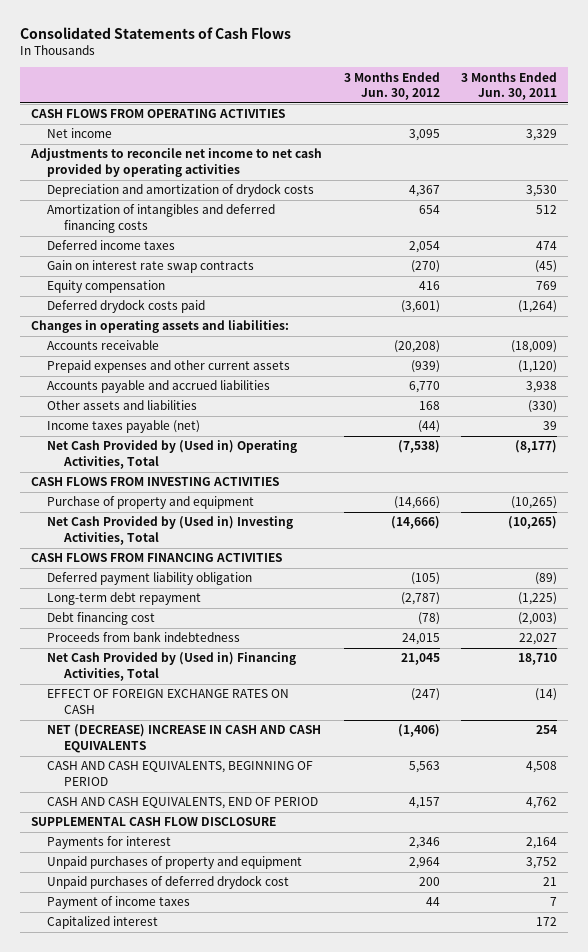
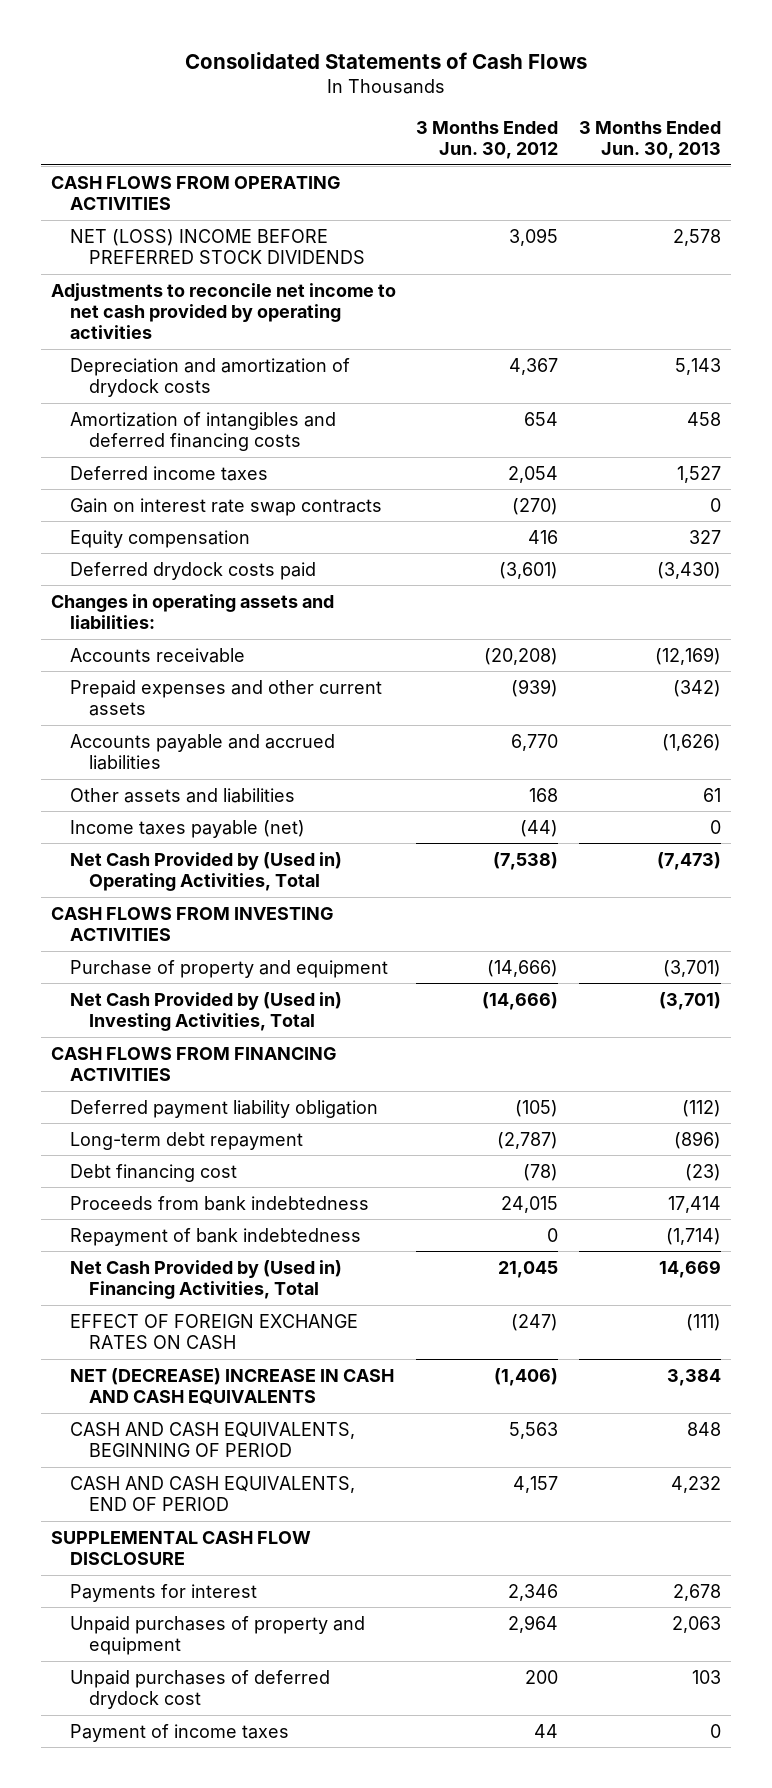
[461,71,558,101] 3 Months Ended Jun. 30, 2011 -> none
none -> [578,120,721,159] 3 Months Ended Jun. 30, 2013
[47,128,113,139] Net income -> [70,228,366,264] NET (LOSS) INCOME BEFORE PREFERRED STOCK DIVIDENDS
none -> [70,1227,362,1246] Repayment of bank indebtedness
[47,916,159,930] Capitalized interest -> none

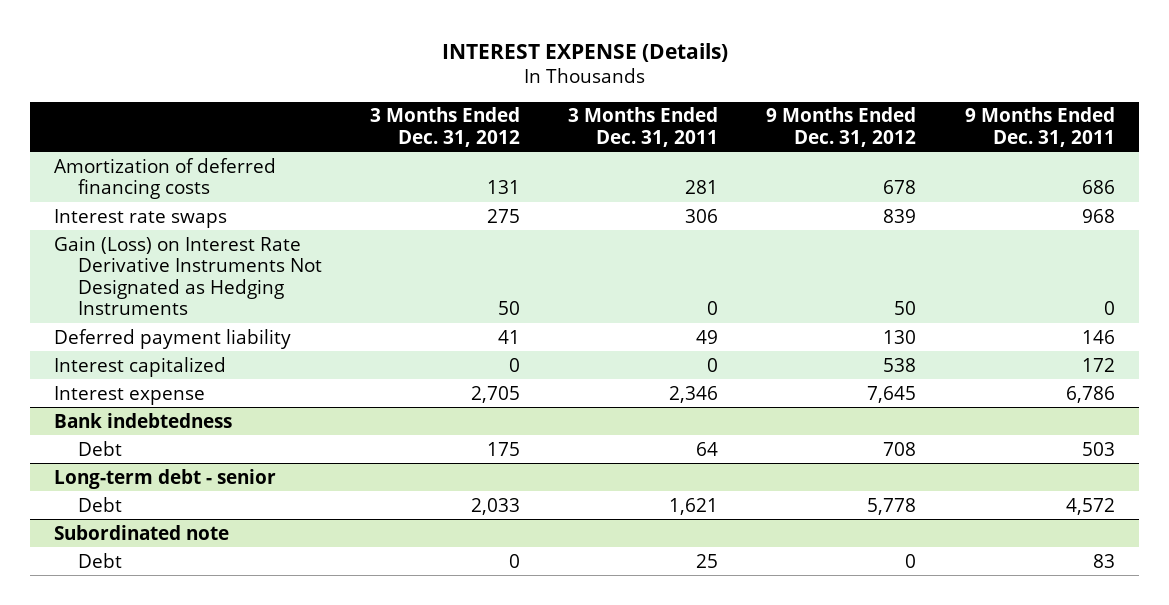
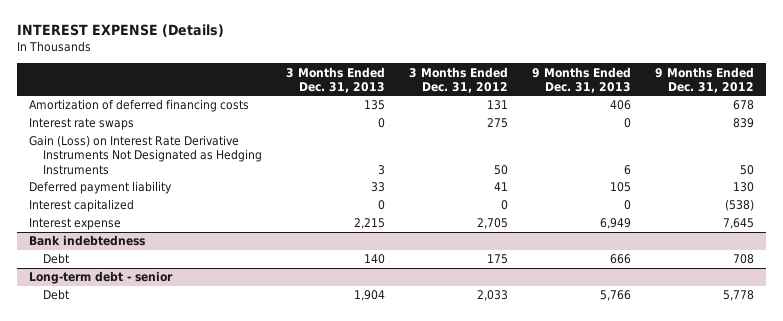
[568,107,719,147] 3 Months Ended Dec. 31, 2011 -> none
[964,107,1115,147] 9 Months Ended Dec. 31, 2011 -> none
none -> [285,66,385,93] 3 Months Ended Dec. 31, 2013
none -> [532,66,632,93] 9 Months Ended Dec. 31, 2013
[883,357,917,372] 538 -> [725,199,755,212] (538)
[54,524,230,540] Subordinated note -> none
[77,552,122,568] Debt -> none

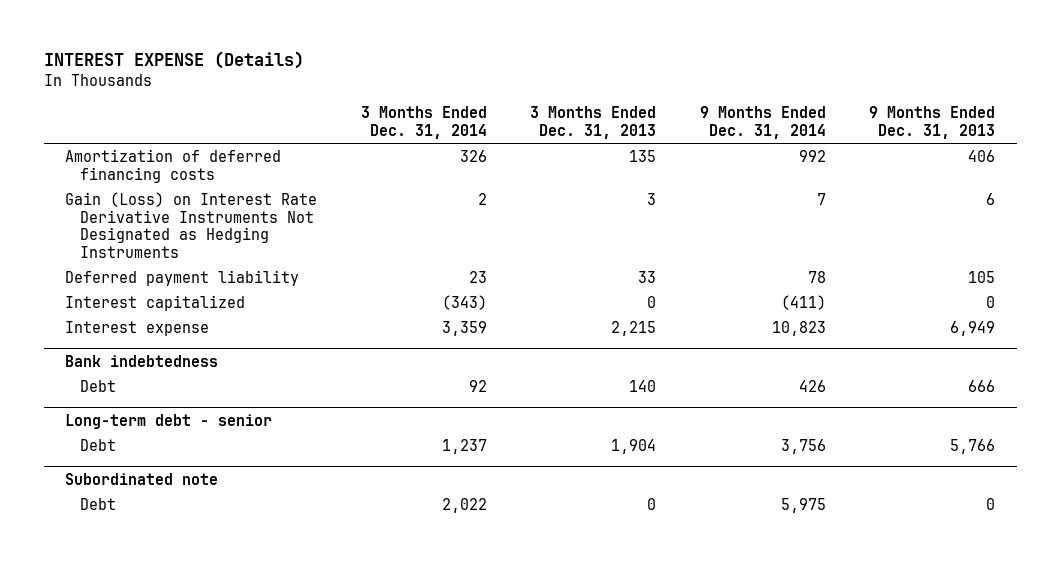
[409,66,509,93] 3 Months Ended Dec. 31, 2012 -> none
[655,66,755,93] 9 Months Ended Dec. 31, 2012 -> none
none -> [360,106,487,140] 3 Months Ended Dec. 31, 2014
none -> [699,106,826,140] 9 Months Ended Dec. 31, 2014
[28,118,134,131] Interest rate swaps -> none
none -> [65,472,219,485] Subordinated note
none -> [80,497,117,510] Debt

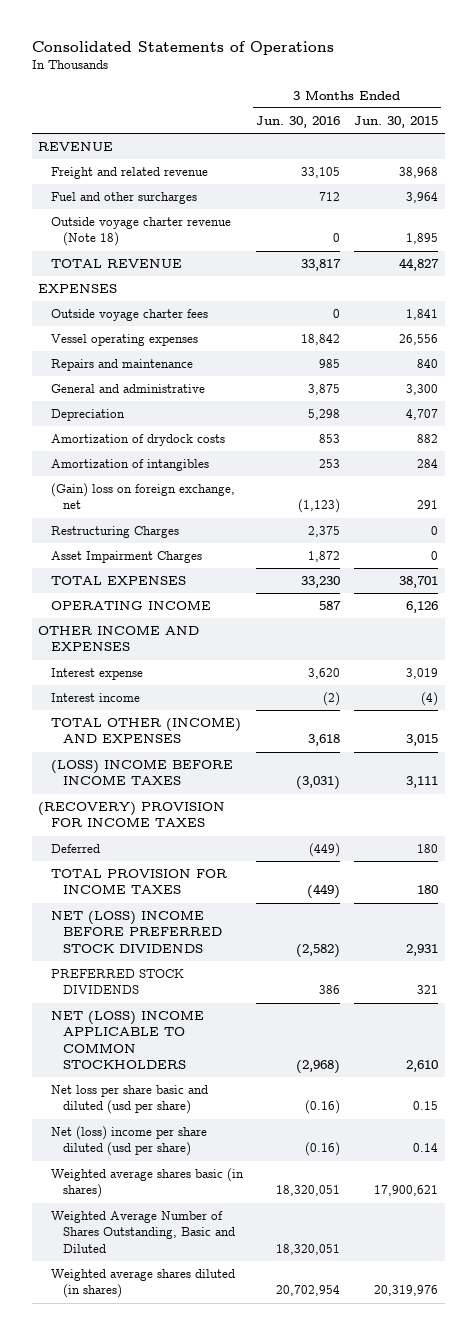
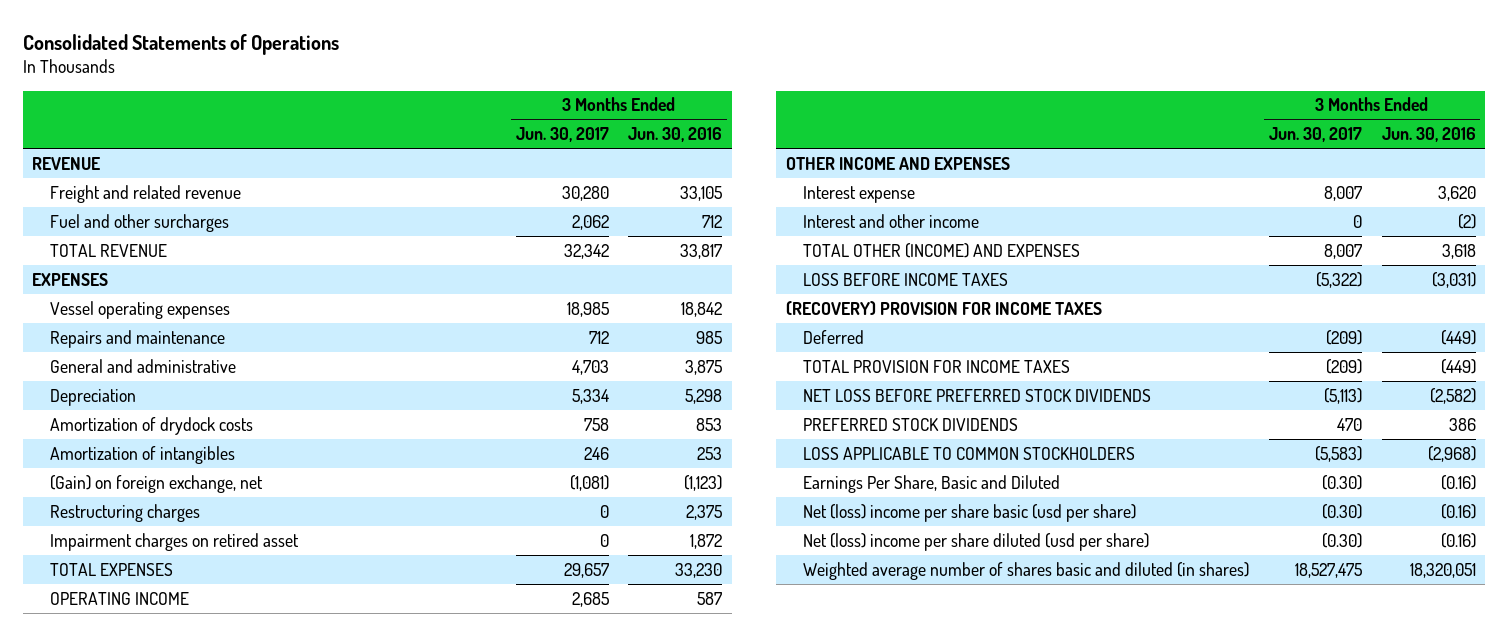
[353,116,438,129] Jun. 30, 2015 -> none
none -> [515,127,609,143] Jun. 30, 2017
[50,217,231,247] Outside voyage charter revenue (Note 18) -> none
[50,309,208,322] Outside voyage charter fees -> none
[50,483,235,510] (Gain) loss on foreign exchange, net -> [50,474,264,493] (Gain) on foreign exchange, net
[50,526,179,539] Restructuring Charges -> [50,503,201,522] Restructuring charges
[50,551,202,564] Asset Impairment Charges -> [50,532,300,551] Impairment charges on retired asset
[50,693,140,703] Interest income -> [803,213,980,228] Interest and other income
[50,759,233,786] (LOSS) INCOME BEFORE INCOME TAXES -> [803,272,1009,286] LOSS BEFORE INCOME TAXES
[50,910,222,953] NET (LOSS) INCOME BEFORE PREFERRED STOCK DIVIDENDS -> [803,388,1152,402] NET LOSS BEFORE PREFERRED STOCK DIVIDENDS
[50,1010,204,1069] NET (LOSS) INCOME APPLICABLE TO COMMON STOCKHOLDERS -> [803,446,1136,460] LOSS APPLICABLE TO COMMON STOCKHOLDERS
[50,1085,208,1115] Net loss per share basic and diluted (usd per share) -> [803,474,1061,493] Earnings Per Share, Basic and Diluted
none -> [803,503,1137,522] Net (loss) income per share basic (usd per share)
[50,1168,244,1199] Weighted average shares basic (in shares) -> none
[50,1269,235,1299] Weighted average shares diluted (in shares) -> none
[50,1211,235,1253] Weighted Average Number of Shares Outstanding, Basic and Diluted -> [803,561,1250,580] Weighted average number of shares basic and diluted (in shares)

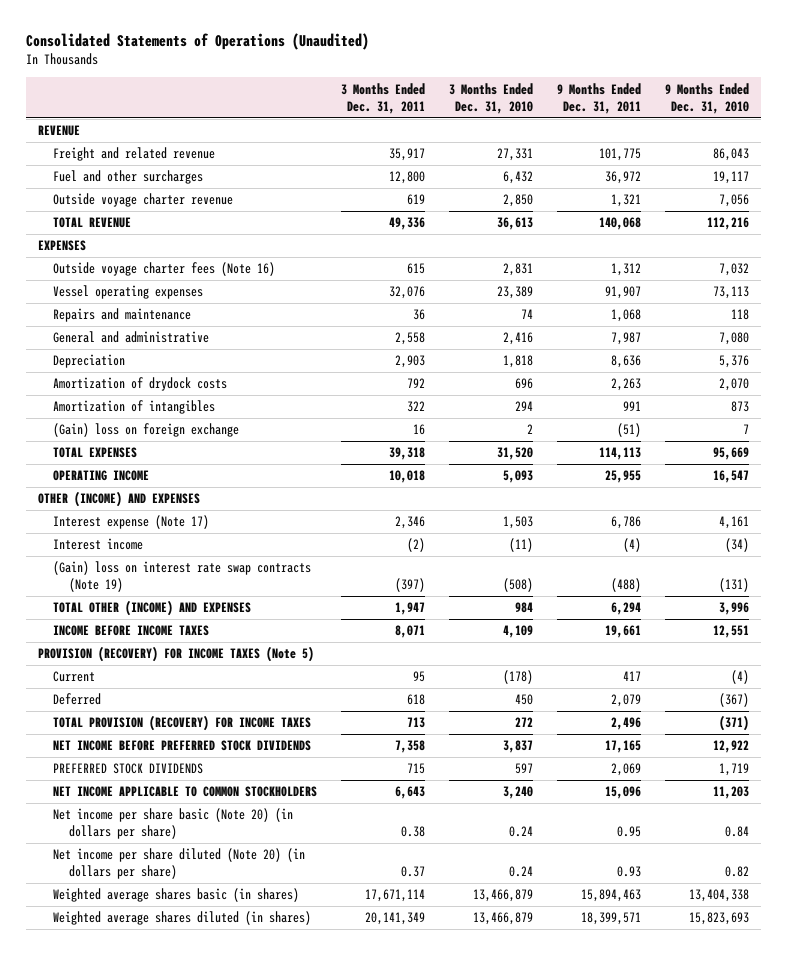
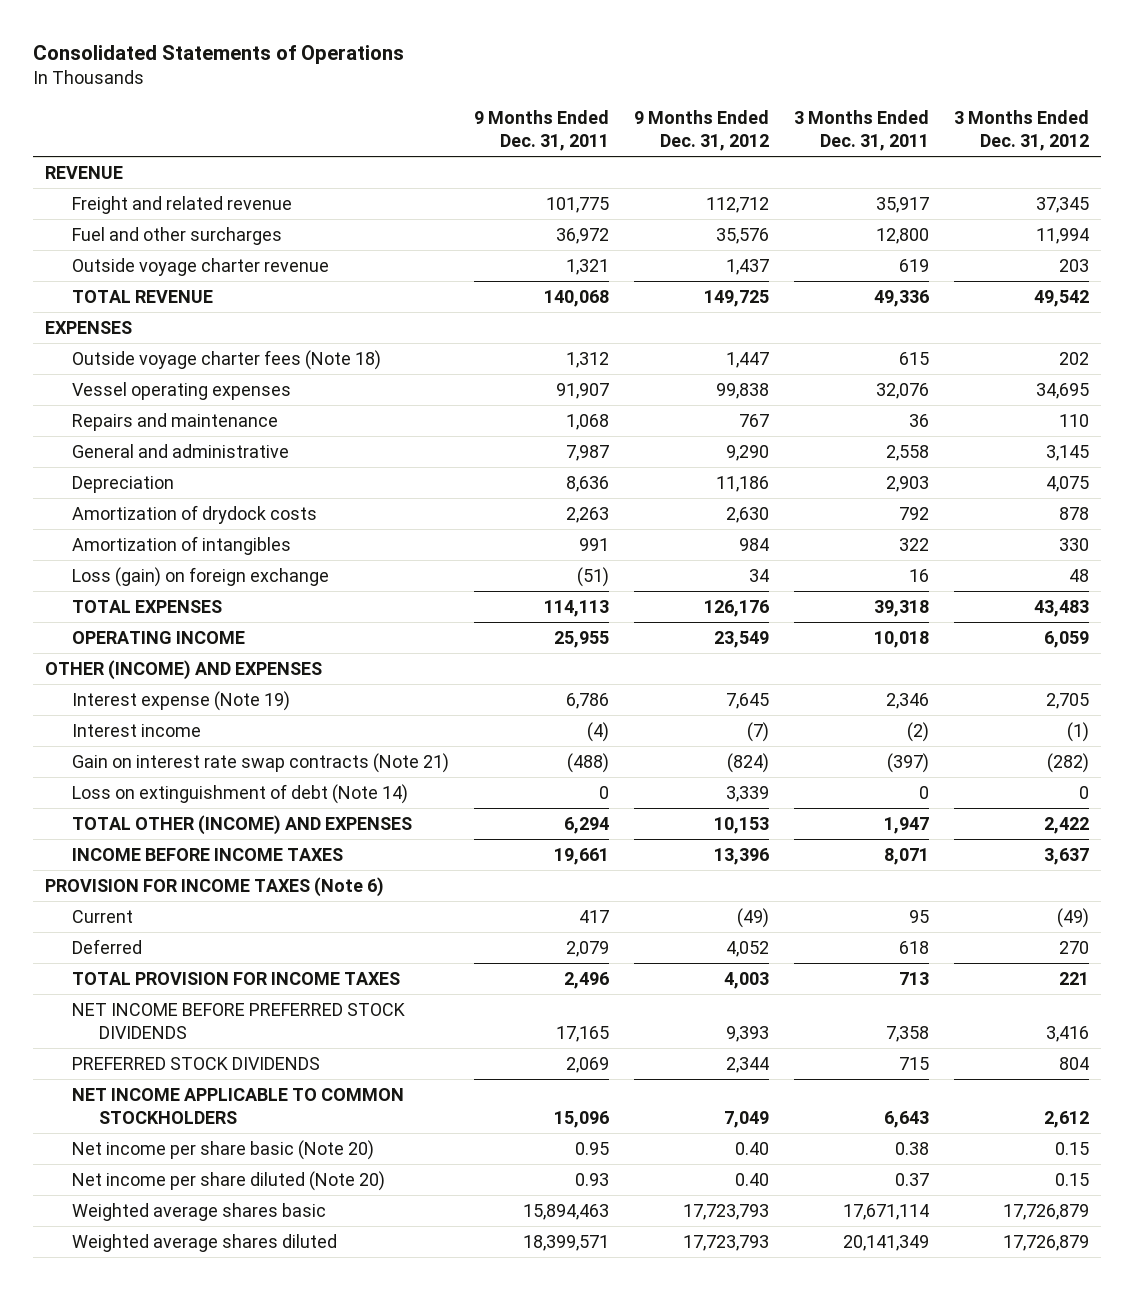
[25,33,369,51] Consolidated Statements of Operations (Unaudited) -> [32,45,404,65] Consolidated Statements of Operations
[449,82,534,114] 3 Months Ended Dec. 31, 2010 -> none
[664,82,749,114] 9 Months Ended Dec. 31, 2010 -> none
none -> [633,110,769,152] 9 Months Ended Dec. 31, 2012
none -> [953,110,1089,152] 3 Months Ended Dec. 31, 2012
[53,262,276,277] Outside voyage charter fees (Note 16) -> [71,349,381,370] Outside voyage charter fees (Note 18)
[53,423,240,438] (Gain) loss on foreign exchange -> [71,566,329,587] Loss (gain) on foreign exchange
[53,515,210,530] Interest expense (Note 17) -> [71,690,290,711] Interest expense (Note 19)
[53,561,312,593] (Gain) loss on interest rate swap contracts (Note 19) -> [71,752,449,773] Gain on interest rate swap contracts (Note 21)
none -> [71,783,408,804] Loss on extinguishment of debt (Note 14)
[37,646,314,663] PROVISION (RECOVERY) FOR INCOME TAXES (Note 5) -> [44,876,384,897] PROVISION FOR INCOME TAXES (Note 6)
[53,715,312,732] TOTAL PROVISION (RECOVERY) FOR INCOME TAXES -> [71,971,400,985] TOTAL PROVISION FOR INCOME TAXES
[53,808,294,840] Net income per share basic (Note 20) (in dollars per share) -> [71,1139,374,1160] Net income per share basic (Note 20)
[53,848,306,880] Net income per share diluted (Note 20) (in dollars per share) -> [71,1170,385,1191] Net income per share diluted (Note 20)
[53,888,300,903] Weighted average shares basic (in shares) -> [71,1202,326,1221] Weighted average shares basic
[53,911,312,926] Weighted average shares diluted (in shares) -> [71,1233,337,1252] Weighted average shares diluted

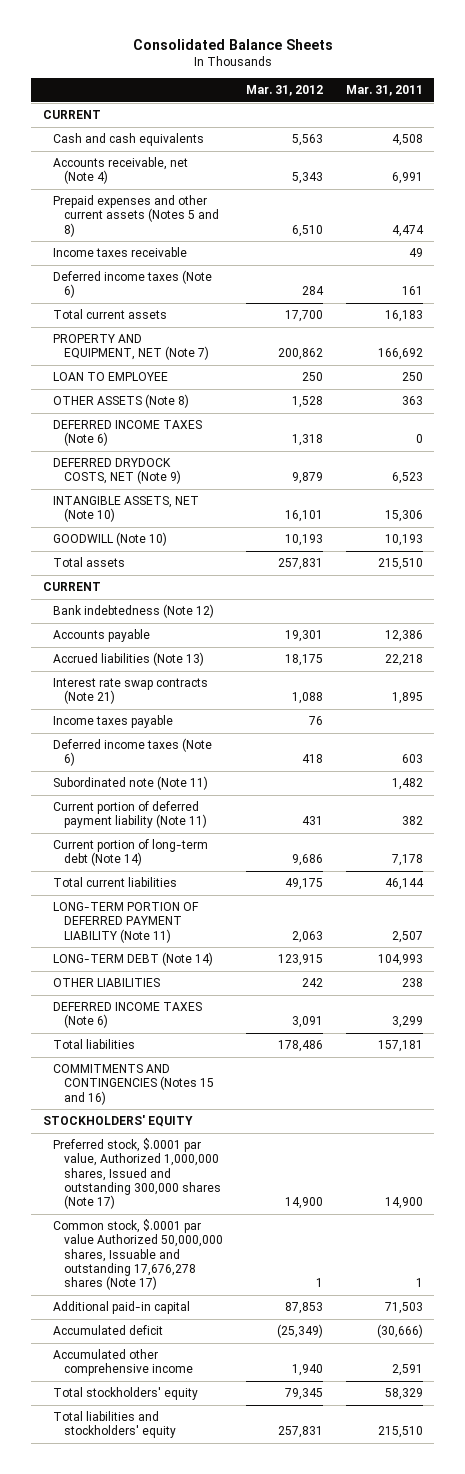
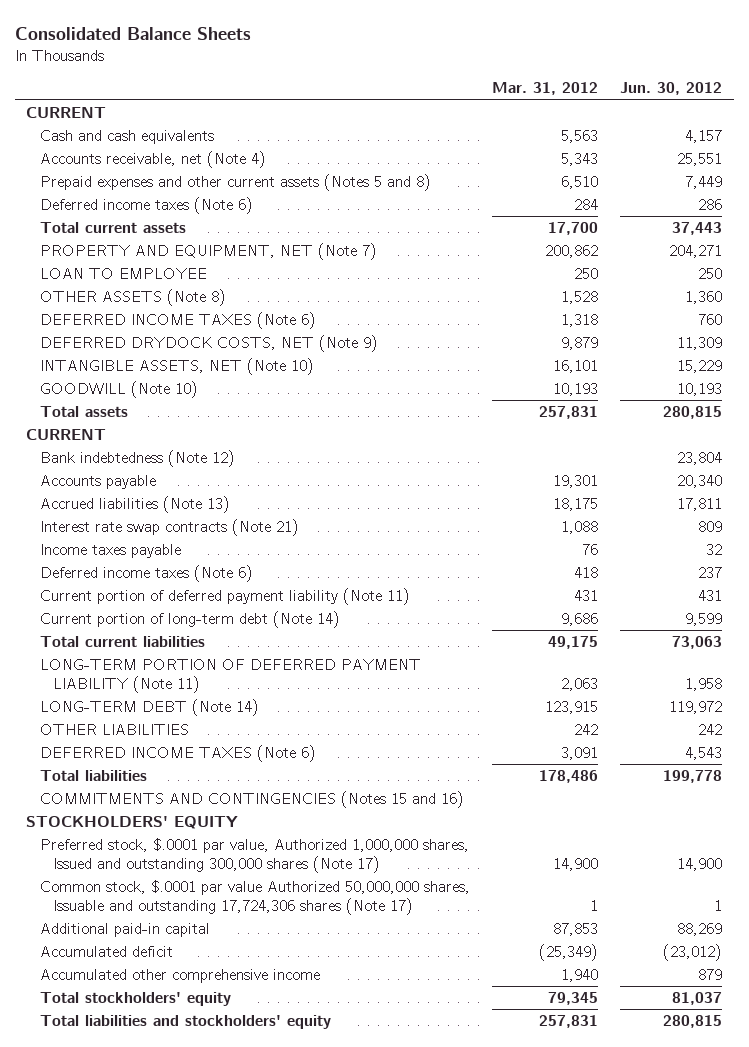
[345,85,423,97] Mar. 31, 2011 -> none
none -> [620,82,723,96] Jun. 30, 2012
[53,247,188,258] Income taxes receivable -> none
[53,776,209,791] Subordinated note (Note 11) -> none
[53,1219,223,1291] Common stock, $.0001 par value Authorized 50,000,000 shares, Issuable and outstanding 17,676,278 shares (Note 17) -> [39,880,470,915] Common stock, $.0001 par value Authorized 50,000,000 shares, Issuable and outstanding 17,724,306 shares (Note 17)

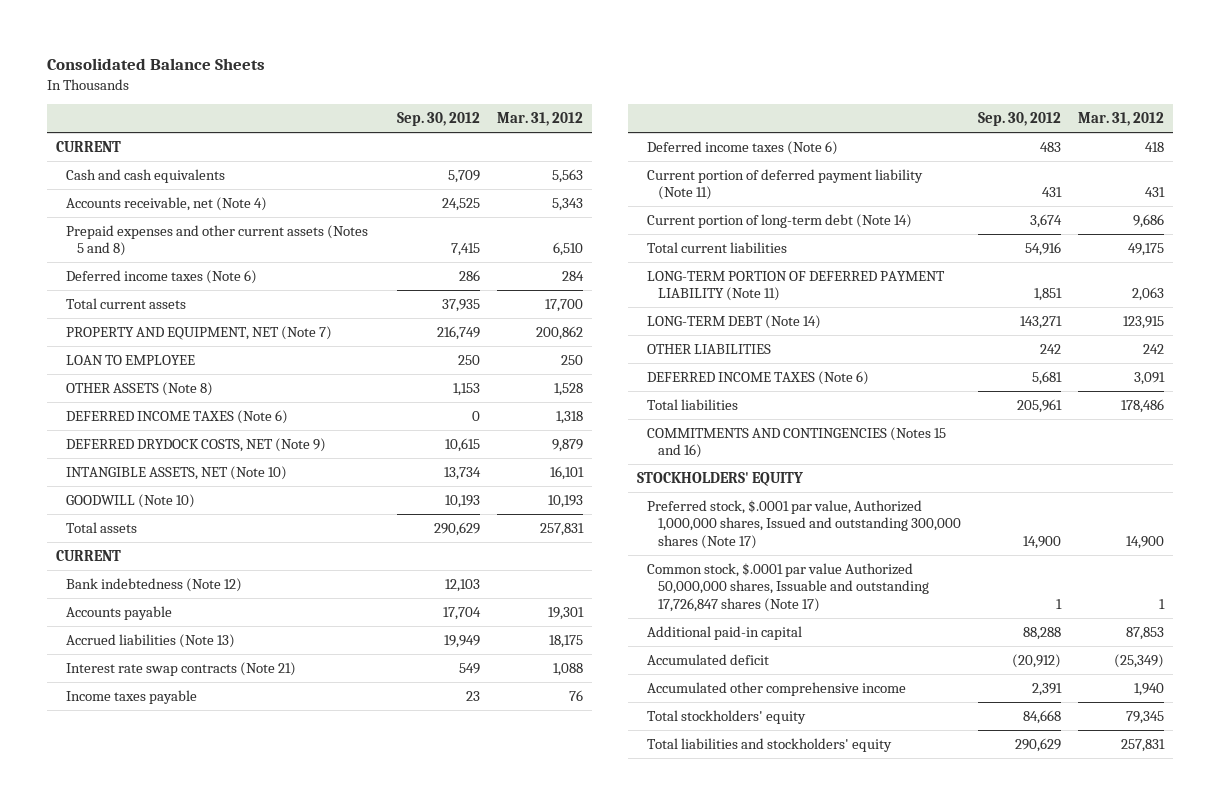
[620,82,723,96] Jun. 30, 2012 -> none
none -> [397,112,481,127] Sep. 30, 2012
[39,880,470,915] Common stock, $.0001 par value Authorized 50,000,000 shares, Issuable and outstanding 17,724,306 shares (Note 17) -> [647,562,929,612] Common stock, $.0001 par value Authorized 50,000,000 shares, Issuable and outstanding 17,726,847 shares (Note 17)

